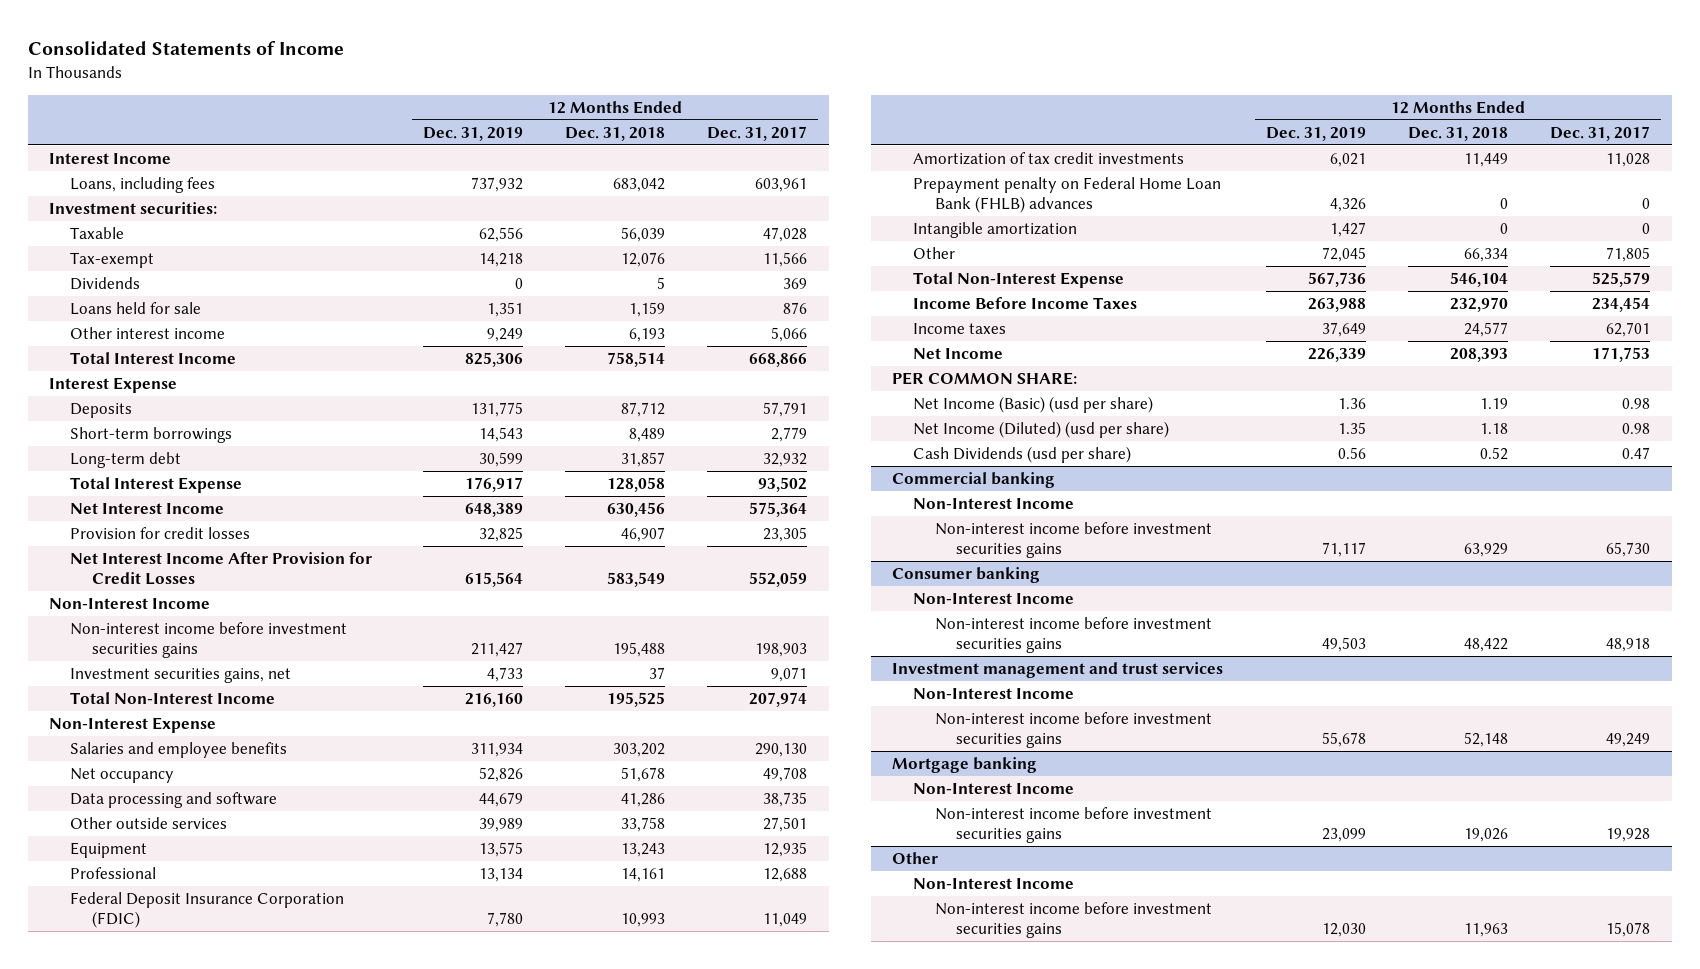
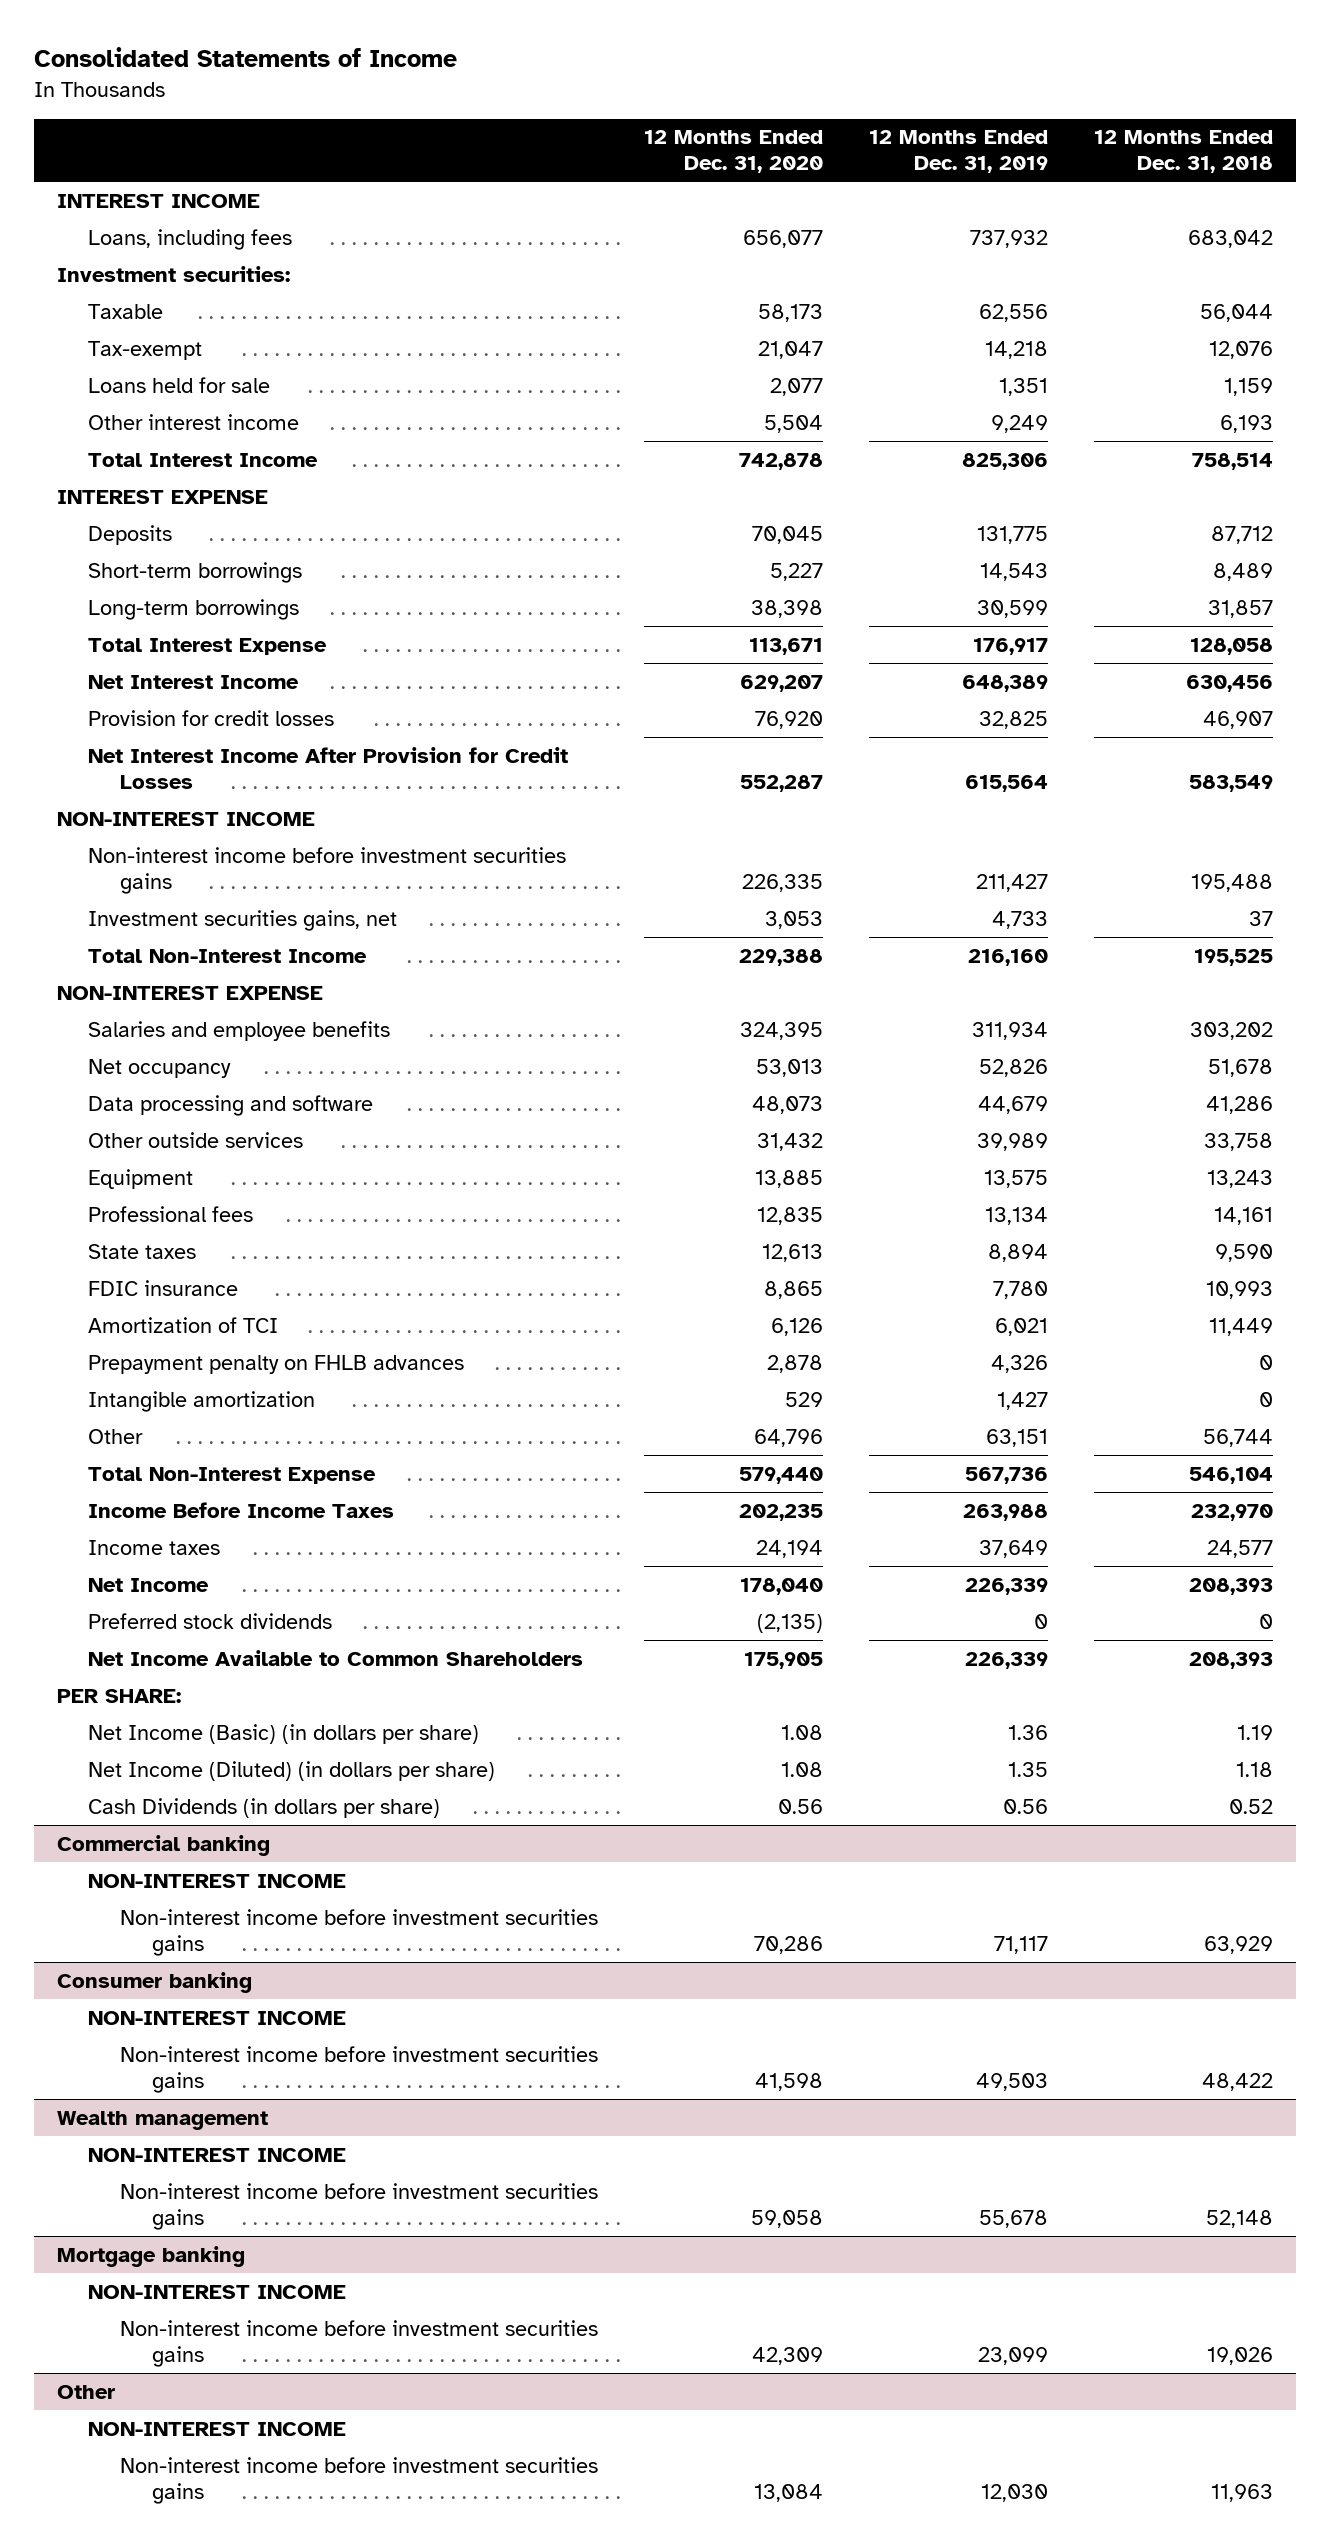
[707,125,808,141] Dec. 31, 2017 -> none
none -> [644,130,824,174] 12 Months Ended Dec. 31, 2020
[49,153,172,165] Interest Income -> [56,193,260,208] INTEREST INCOME
[620,227,665,243] 56,039 -> [1199,303,1273,322] 56,044
[70,277,141,291] Dividends -> none
[49,377,178,394] Interest Expense -> [56,489,268,504] INTEREST EXPENSE
[70,452,182,469] Long-term debt -> [88,598,300,620] Long-term borrowings
[49,598,211,610] Non-Interest Income -> [56,811,315,826] NON-INTEREST INCOME
[49,717,217,734] Non-Interest Expense -> [56,985,323,1000] NON-INTEREST EXPENSE
[70,867,157,880] Professional -> [88,1205,254,1222] Professional fees
none -> [88,1243,197,1259] State taxes
[70,892,345,929] Federal Deposit Insurance Corporation (FDIC) -> [88,1279,239,1296] FDIC insurance
[913,152,1185,166] Amortization of tax credit investments -> [88,1316,279,1333] Amortization of TCI
[913,177,1222,214] Prepayment penalty on Federal Home Loan Bank (FHLB) advances -> [88,1354,465,1374] Prepayment penalty on FHLB advances
[1321,247,1366,263] 72,045 -> [986,1428,1049,1447] 63,151
[1463,248,1508,263] 66,334 -> [1202,1428,1273,1447] 56,744
none -> [88,1612,333,1629] Preferred stock dividends
none -> [88,1649,584,1666] Net Income Available to Common Shareholders
[892,372,1078,386] PER COMMON SHARE: -> [56,1688,181,1703] PER SHARE:
[913,396,1154,414] Net Income (Basic) (usd per share) -> [88,1723,480,1744] Net Income (Basic) (in dollars per share)
[913,421,1170,439] Net Income (Diluted) (usd per share) -> [88,1760,496,1781] Net Income (Diluted) (in dollars per share)
[913,446,1132,464] Cash Dividends (usd per share) -> [88,1797,441,1818] Cash Dividends (in dollars per share)
[913,498,1075,510] Non-Interest Income -> [88,1873,347,1888] NON-INTEREST INCOME
[913,593,1075,605] Non-Interest Income -> [88,2010,347,2025] NON-INTEREST INCOME
[892,662,1224,679] Investment management and trust services -> [56,2110,268,2130] Wealth management
[913,688,1075,700] Non-Interest Income -> [88,2147,347,2162] NON-INTEREST INCOME
[913,783,1075,795] Non-Interest Income -> [88,2284,347,2299] NON-INTEREST INCOME
[913,878,1075,890] Non-Interest Income -> [88,2421,347,2436] NON-INTEREST INCOME

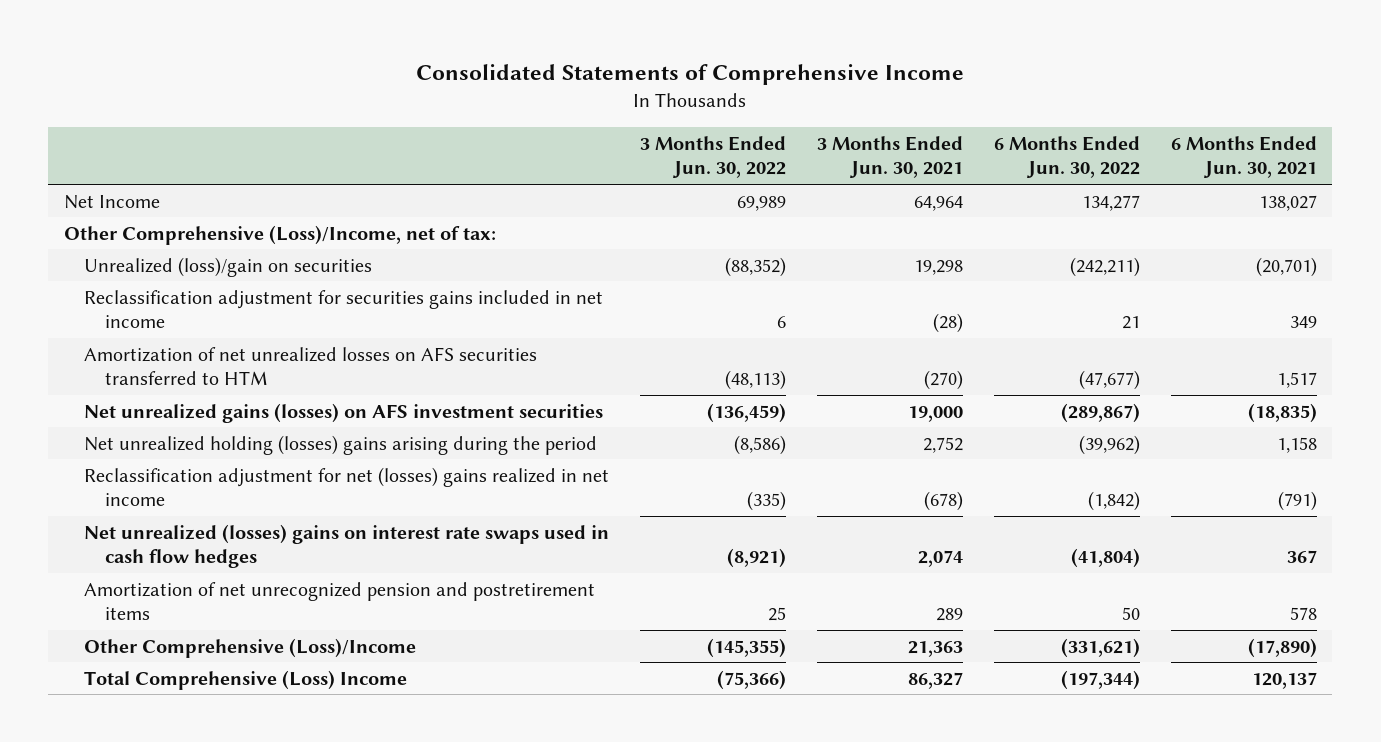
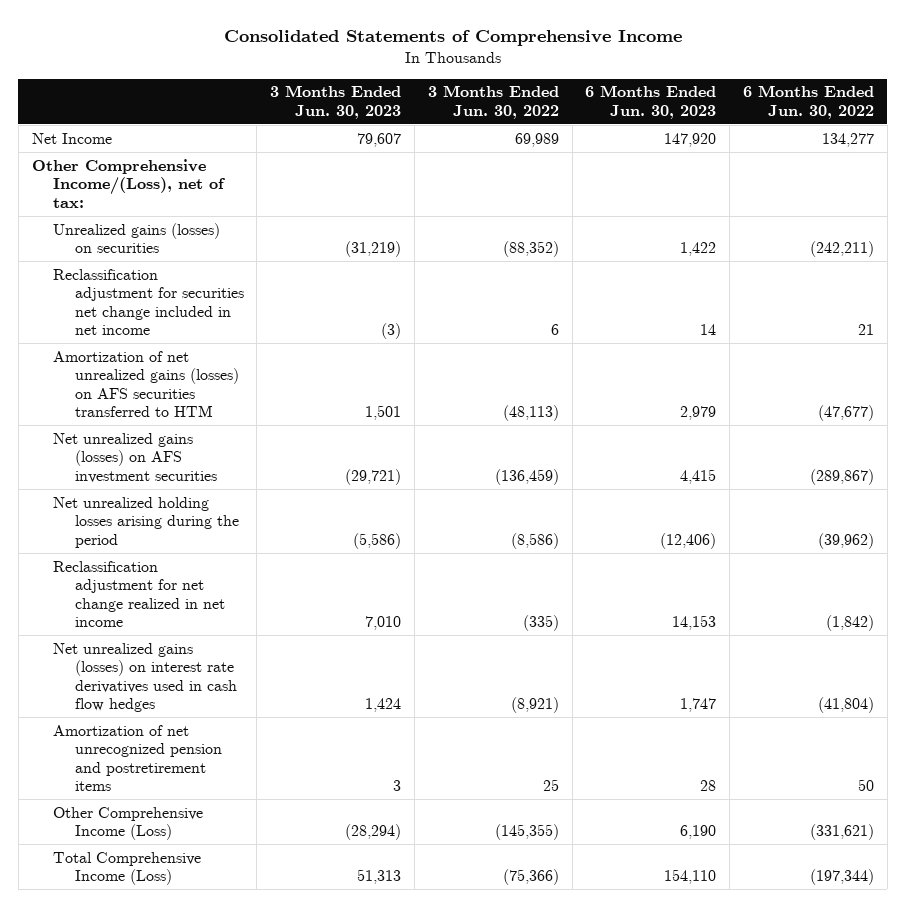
[817,135,964,179] 3 Months Ended Jun. 30, 2021 -> none
[1170,135,1317,179] 6 Months Ended Jun. 30, 2021 -> none
none -> [270,85,402,119] 3 Months Ended Jun. 30, 2023
none -> [585,85,717,119] 6 Months Ended Jun. 30, 2023
[63,224,496,245] Other Comprehensive (Loss)/Income, net of tax: -> [31,158,226,208] Other Comprehensive Income/(Loss), net of tax:
[84,256,373,277] Unrealized (loss)/gain on securities -> [53,222,221,254] Unrealized gains (losses) on securities
[84,289,604,329] Reclassification adjustment for securities gains included in net income -> [53,268,244,335] Reclassification adjustment for securities net change included in net income
[84,346,538,386] Amortization of net unrealized losses on AFS securities transferred to HTM -> [53,350,239,417] Amortization of net unrealized gains (losses) on AFS securities transferred to HTM
[84,434,598,455] Net unrealized holding (losses) gains arising during the period -> [53,496,239,548] Net unrealized holding losses arising during the period
[84,466,610,507] Reclassification adjustment for net (losses) gains realized in net income -> [53,560,225,627] Reclassification adjustment for net change realized in net income
[84,523,610,569] Net unrealized (losses) gains on interest rate swaps used in cash flow hedges -> [53,642,237,712] Net unrealized gains (losses) on interest rate derivatives used in cash flow hedges
[84,637,417,658] Other Comprehensive (Loss)/Income -> [53,806,204,841] Other Comprehensive Income (Loss)
[84,669,408,690] Total Comprehensive (Loss) Income -> [53,851,202,886] Total Comprehensive Income (Loss)

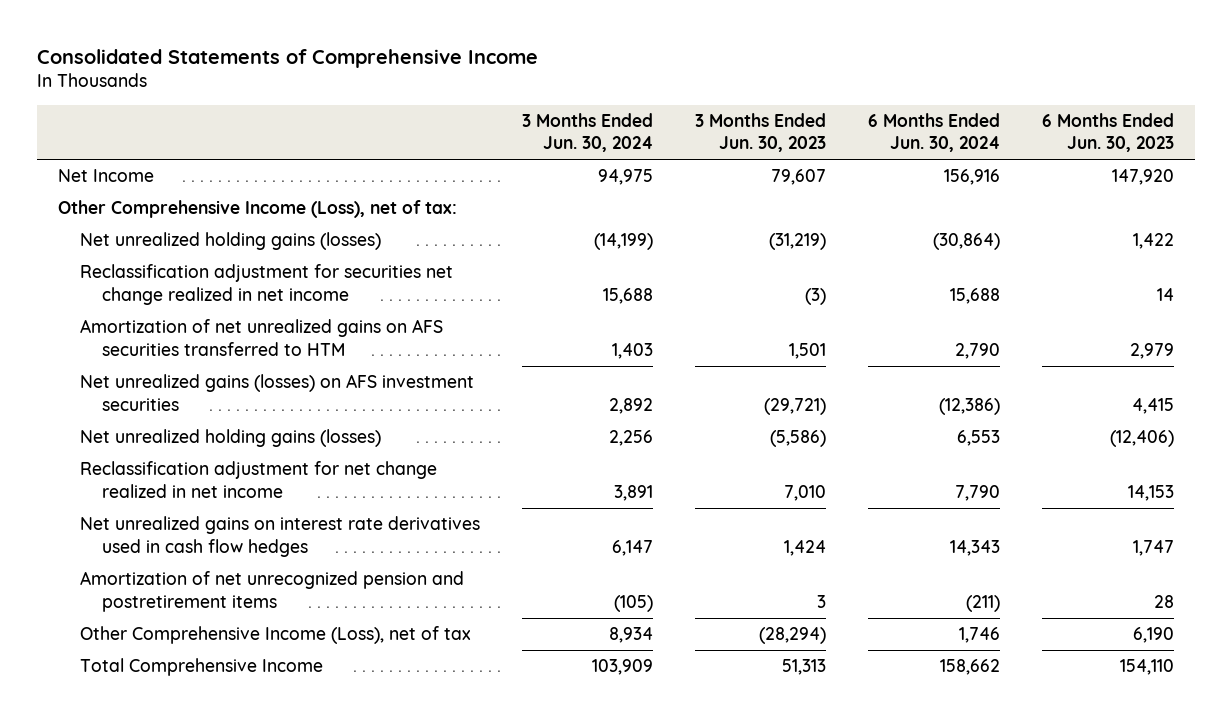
[427,85,559,119] 3 Months Ended Jun. 30, 2022 -> none
[743,85,875,119] 6 Months Ended Jun. 30, 2022 -> none
none -> [521,112,653,153] 3 Months Ended Jun. 30, 2024
none -> [867,112,1000,153] 6 Months Ended Jun. 30, 2024
[31,158,226,208] Other Comprehensive Income/(Loss), net of tax: -> [57,200,457,219] Other Comprehensive Income (Loss), net of tax:
[53,222,221,254] Unrealized gains (losses) on securities -> [79,232,381,251] Net unrealized holding gains (losses)
[53,268,244,335] Reclassification adjustment for securities net change included in net income -> [79,264,453,305] Reclassification adjustment for securities net change realized in net income
[53,350,239,417] Amortization of net unrealized gains (losses) on AFS securities transferred to HTM -> [79,319,443,356] Amortization of net unrealized gains on AFS securities transferred to HTM
[53,496,239,548] Net unrealized holding losses arising during the period -> [79,429,381,448] Net unrealized holding gains (losses)
[53,642,237,712] Net unrealized gains (losses) on interest rate derivatives used in cash flow hedges -> [79,516,480,557] Net unrealized gains on interest rate derivatives used in cash flow hedges
[53,806,204,841] Other Comprehensive Income (Loss) -> [79,626,471,645] Other Comprehensive Income (Loss), net of tax
[53,851,202,886] Total Comprehensive Income (Loss) -> [79,658,323,677] Total Comprehensive Income

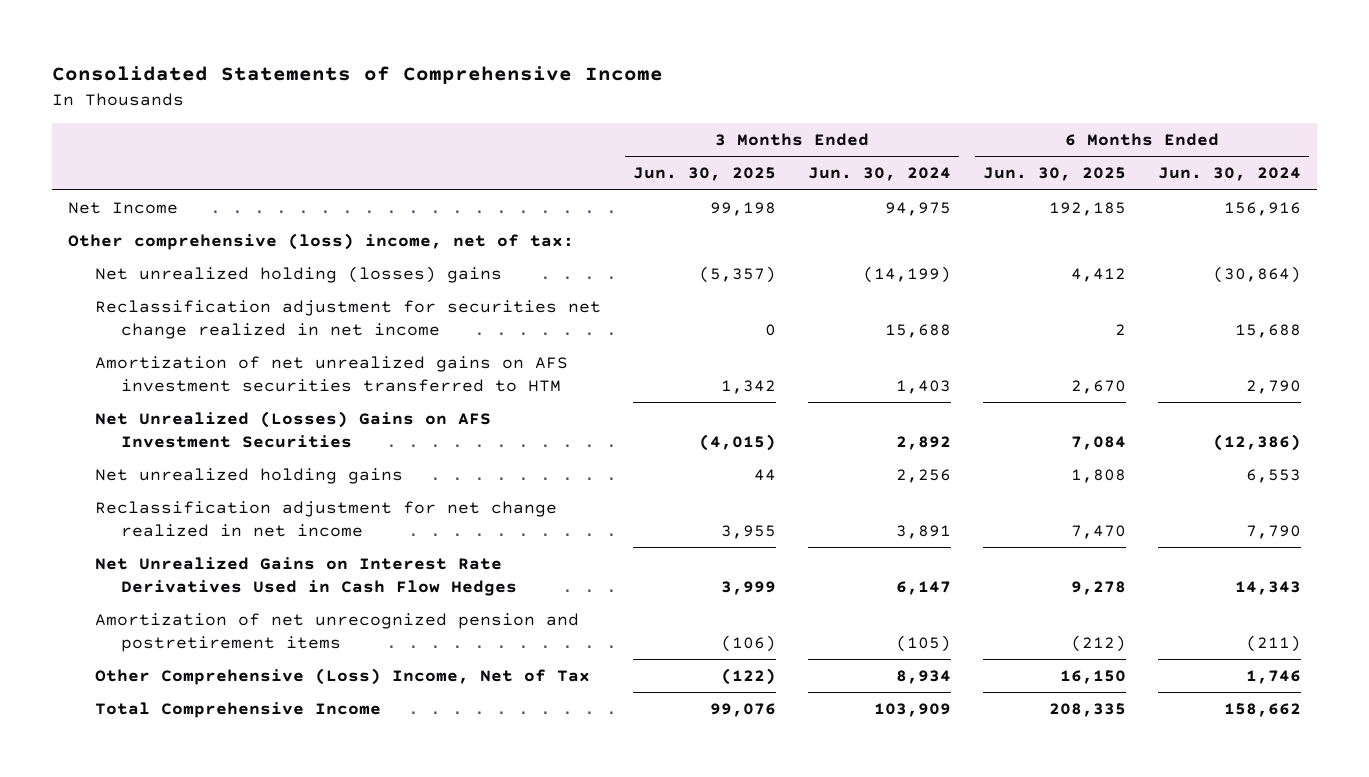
[694,112,826,153] 3 Months Ended Jun. 30, 2023 -> none
[1041,112,1174,153] 6 Months Ended Jun. 30, 2023 -> none
none -> [632,167,776,182] Jun. 30, 2025
none -> [982,167,1126,182] Jun. 30, 2025
[57,200,457,219] Other Comprehensive Income (Loss), net of tax: -> [68,233,575,251] Other comprehensive (loss) income, net of tax:
[79,232,381,251] Net unrealized holding gains (losses) -> [94,266,502,284] Net unrealized holding (losses) gains
[79,319,443,356] Amortization of net unrealized gains on AFS securities transferred to HTM -> [94,356,568,392] Amortization of net unrealized gains on AFS investment securities transferred to HTM
[79,374,474,411] Net unrealized gains (losses) on AFS investment securities -> [94,411,491,448] Net Unrealized (Losses) Gains on AFS Investment Securities
[79,429,381,448] Net unrealized holding gains (losses) -> [94,468,403,485] Net unrealized holding gains
[79,516,480,557] Net unrealized gains on interest rate derivatives used in cash flow hedges -> [94,557,517,596] Net Unrealized Gains on Interest Rate Derivatives Used in Cash Flow Hedges
[79,626,471,645] Other Comprehensive Income (Loss), net of tax -> [94,668,590,686] Other Comprehensive (Loss) Income, Net of Tax

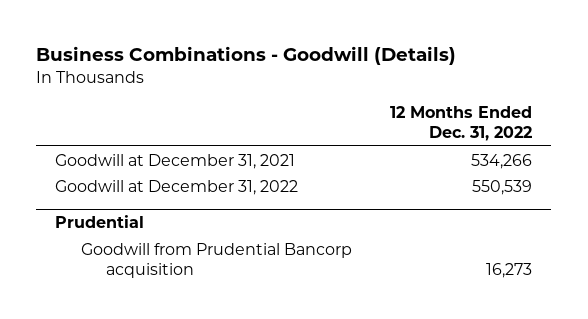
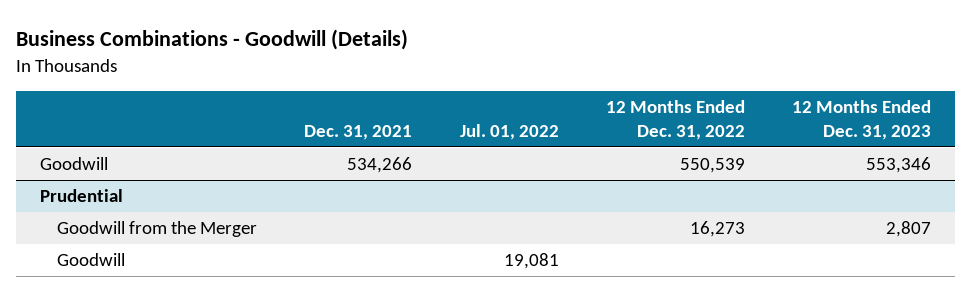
none -> [304,124,413,140] Dec. 31, 2021
none -> [459,123,559,140] Jul. 01, 2022
none -> [792,99,932,140] 12 Months Ended Dec. 31, 2023
[55,179,299,195] Goodwill at December 31, 2022 -> none
[55,153,296,169] Goodwill at December 31, 2021 -> [40,157,109,171] Goodwill
[471,153,533,169] 534,266 -> [680,158,746,174] 550,539
[80,242,352,278] Goodwill from Prudential Bancorp acquisition -> [56,221,257,238] Goodwill from the Merger
none -> [56,253,125,267] Goodwill

